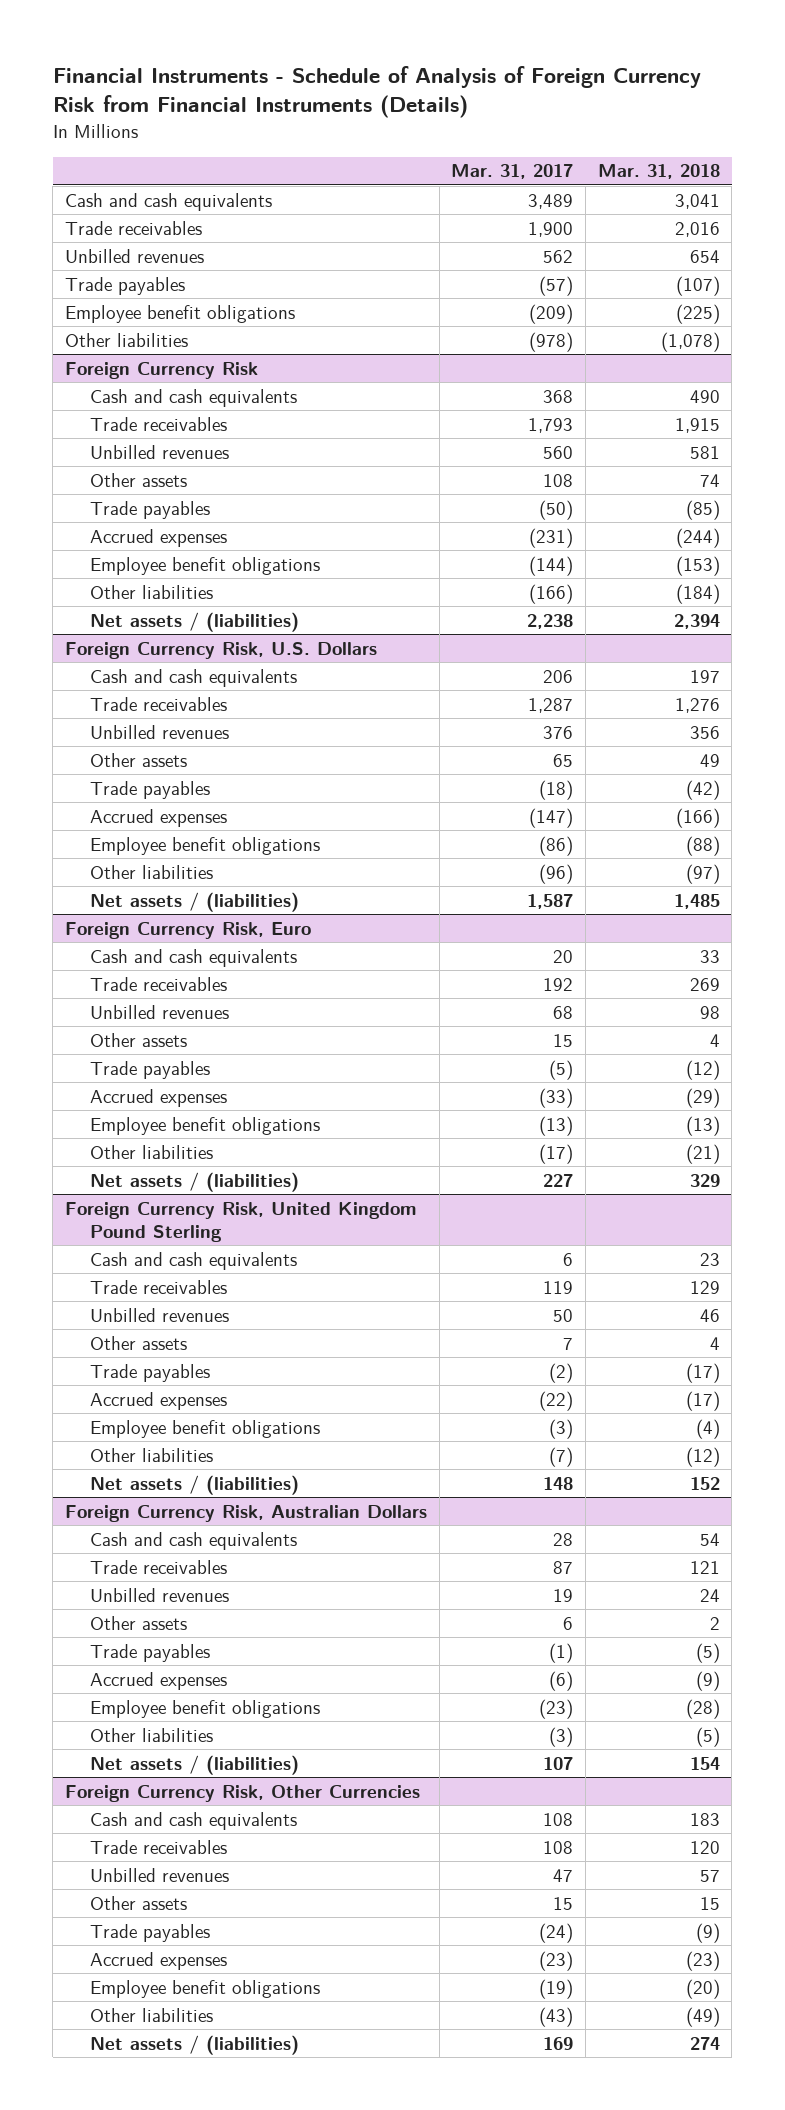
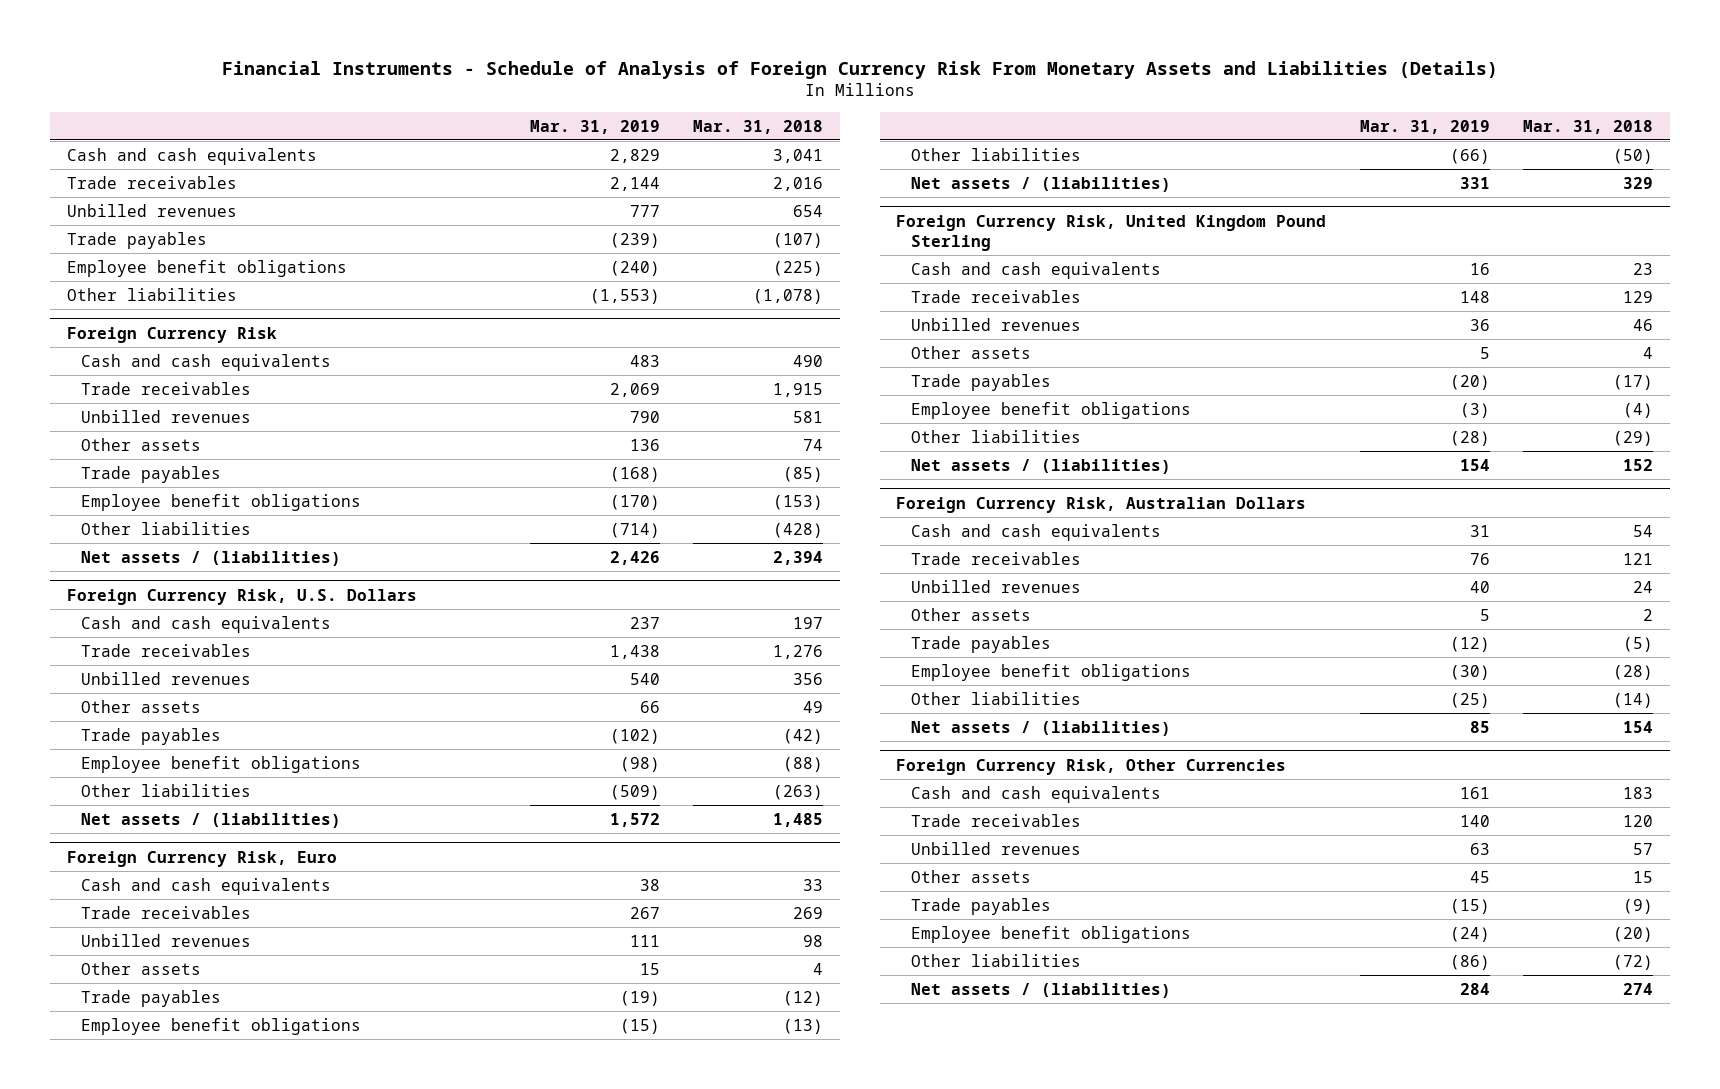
[52,65,701,119] Financial Instruments - Schedule of Analysis of Foreign Currency Risk from Financial Instruments (Details) -> [221,60,1498,79] Financial Instruments - Schedule of Analysis of Foreign Currency Risk From Monetary Assets and Liabilities (Details)
[451,164,574,180] Mar. 31, 2017 -> none
none -> [529,119,660,134] Mar. 31, 2019
[89,528,227,547] Accrued expenses -> none
[675,583,720,604] (184) -> [773,522,824,538] (428)
[89,808,227,827] Accrued expenses -> none
[685,863,720,884] (97) -> [773,784,824,800] (263)
[89,1088,227,1107] Accrued expenses -> none
[685,1143,720,1164] (21) -> [1613,148,1654,164] (50)
[89,1391,227,1410] Accrued expenses -> none
[685,1446,720,1467] (12) -> [1613,430,1654,446] (29)
[89,1671,227,1690] Accrued expenses -> none
[695,1726,720,1747] (5) -> [1613,692,1654,708] (14)
[89,1951,227,1970] Accrued expenses -> none
[685,2006,720,2027] (49) -> [1613,954,1654,970] (72)

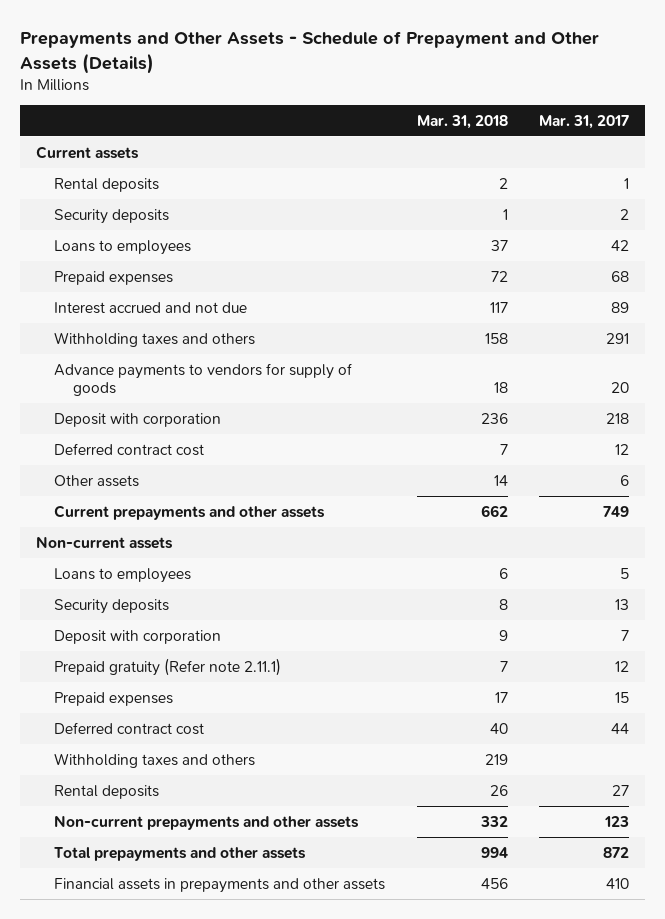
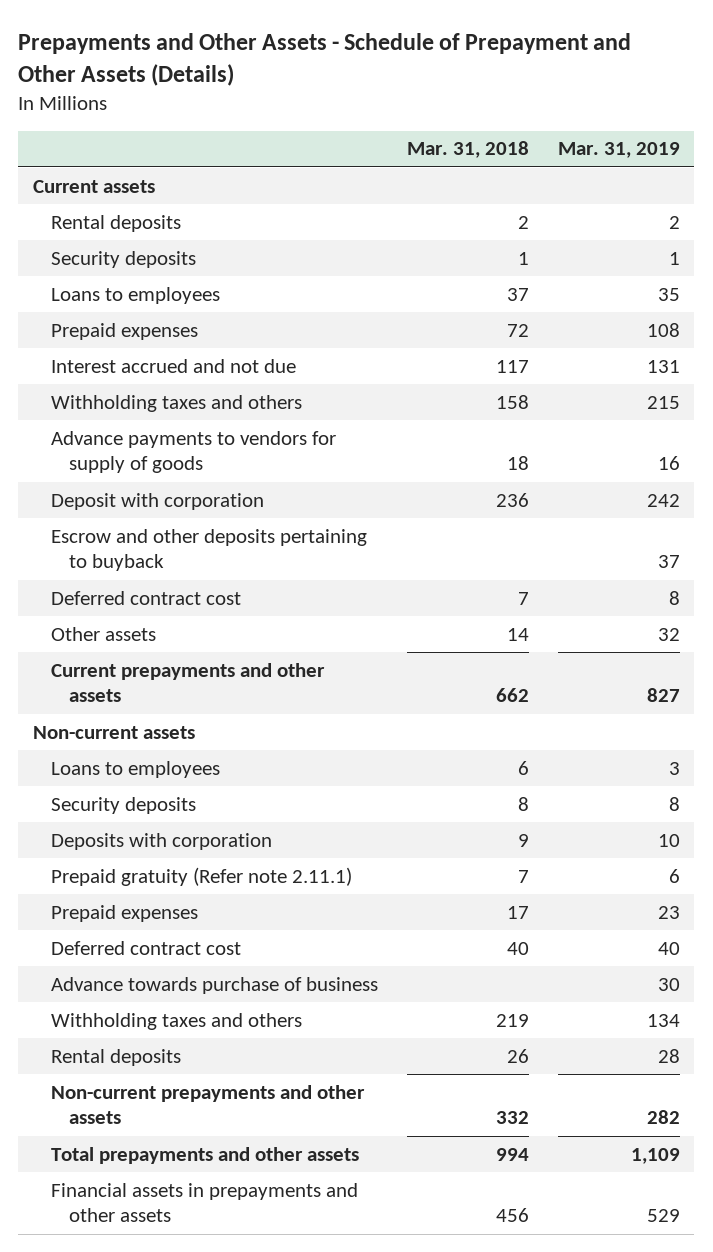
[538,115,629,130] Mar. 31, 2017 -> none
none -> [557,142,680,159] Mar. 31, 2019
none -> [51,528,368,572] Escrow and other deposits pertaining to buyback
[54,629,222,644] Deposit with corporation -> [51,832,273,850] Deposits with corporation
none -> [51,976,379,994] Advance towards purchase of business

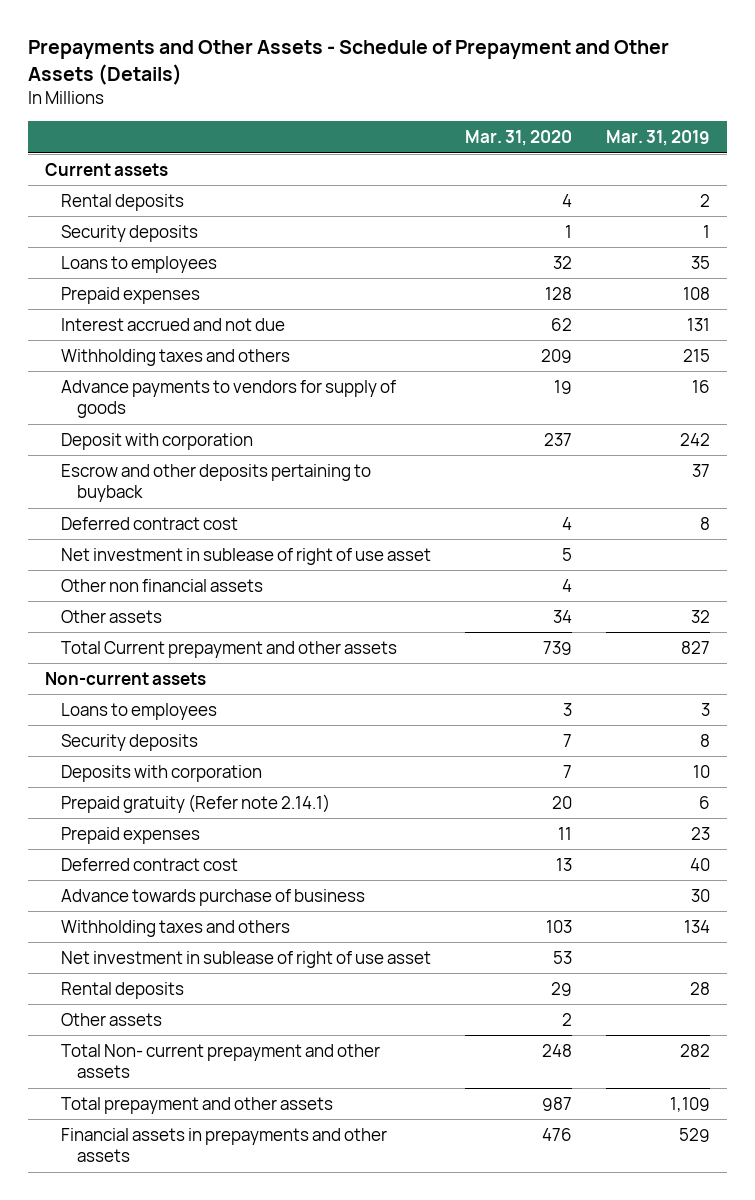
[406,141,529,159] Mar. 31, 2018 -> none
none -> [465,130,573,147] Mar. 31, 2020
none -> [61,547,432,565] Net investment in sublease of right of use asset
none -> [61,578,264,592] Other non financial assets
[51,662,326,703] Current prepayments and other assets -> [61,640,398,658] Total Current prepayment and other assets
[51,866,353,886] Prepaid gratuity (Refer note 2.11.1) -> [61,793,331,813] Prepaid gratuity (Refer note 2.14.1)
none -> [61,950,432,968] Net investment in sublease of right of use asset
none -> [61,1012,163,1026] Other assets
[51,1084,366,1125] Non-current prepayments and other assets -> [61,1043,381,1079] Total Non- current prepayment and other assets
[51,1146,360,1164] Total prepayments and other assets -> [61,1096,334,1114] Total prepayment and other assets

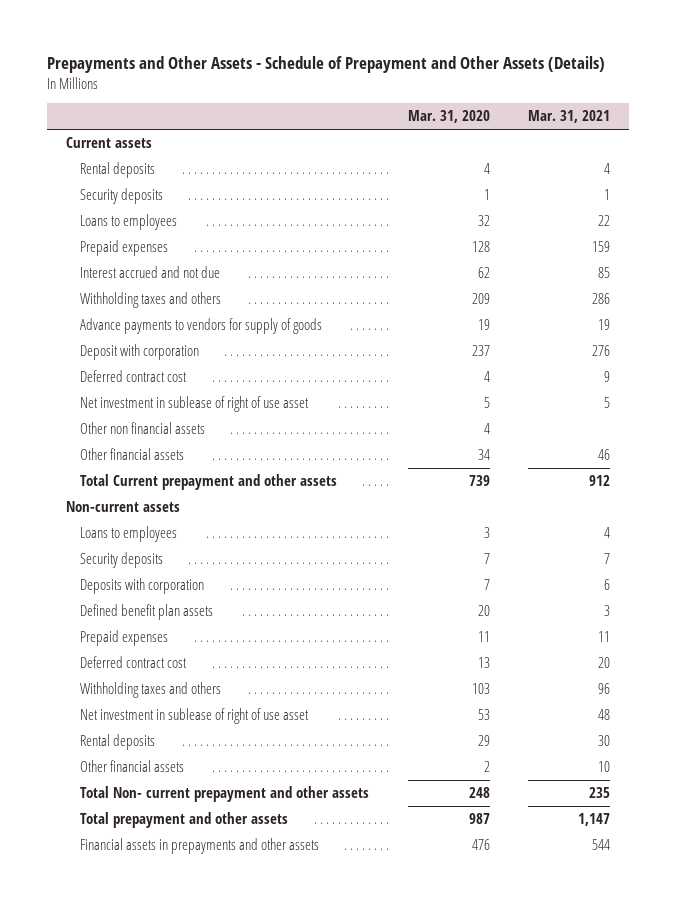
[605,130,710,147] Mar. 31, 2019 -> none
none -> [528,110,611,124] Mar. 31, 2021
[61,463,372,503] Escrow and other deposits pertaining to buyback -> none
[61,609,163,623] Other assets -> [80,448,185,461] Other financial assets
[61,793,331,813] Prepaid gratuity (Refer note 2.14.1) -> [80,604,214,621] Defined benefit plan assets
[61,888,366,906] Advance towards purchase of business -> none
[61,1012,163,1026] Other assets -> [80,760,185,773] Other financial assets

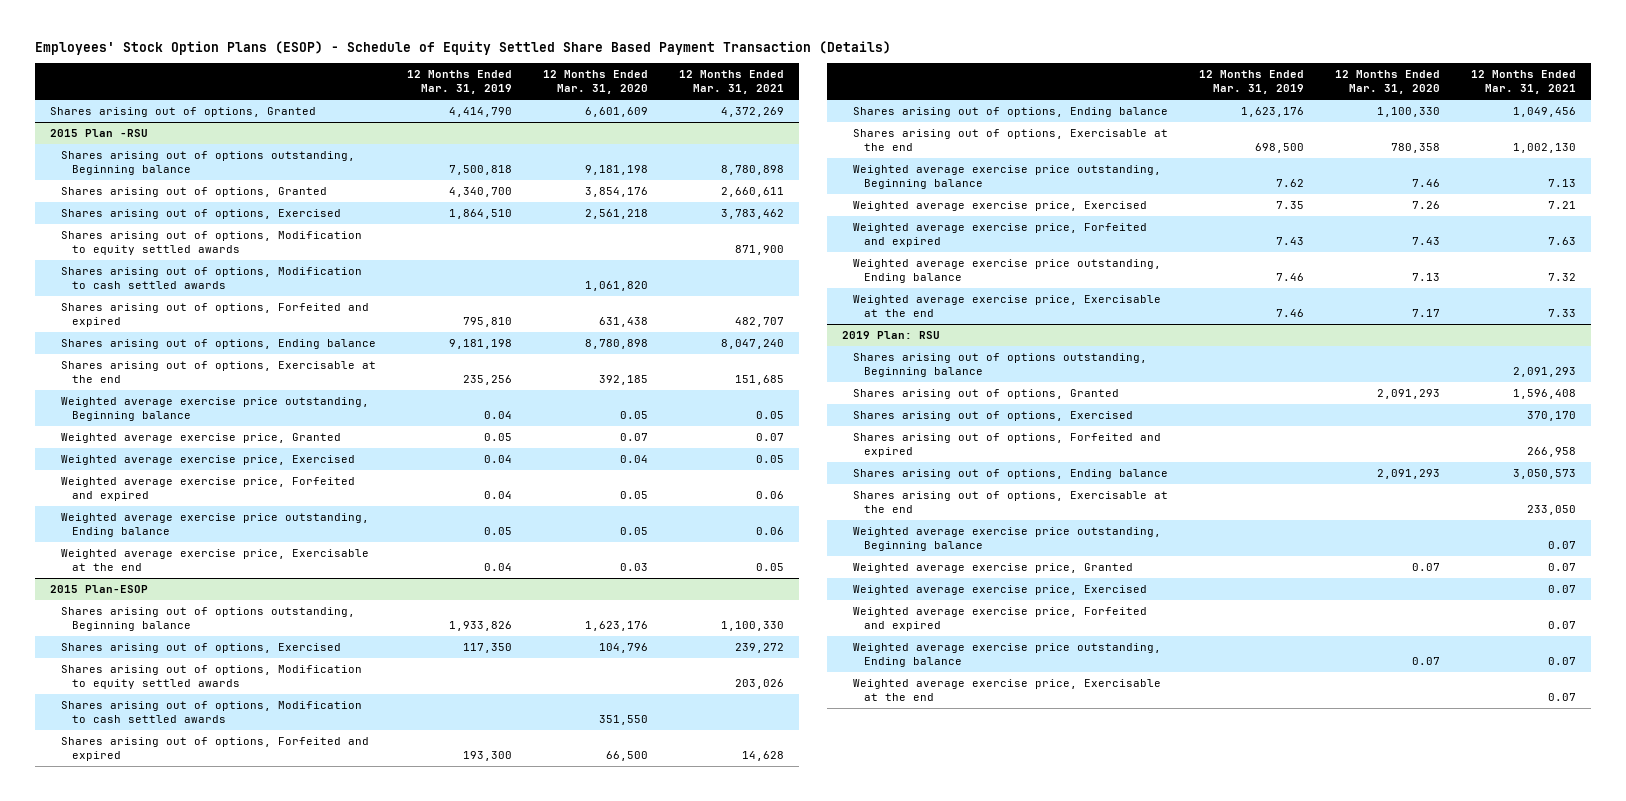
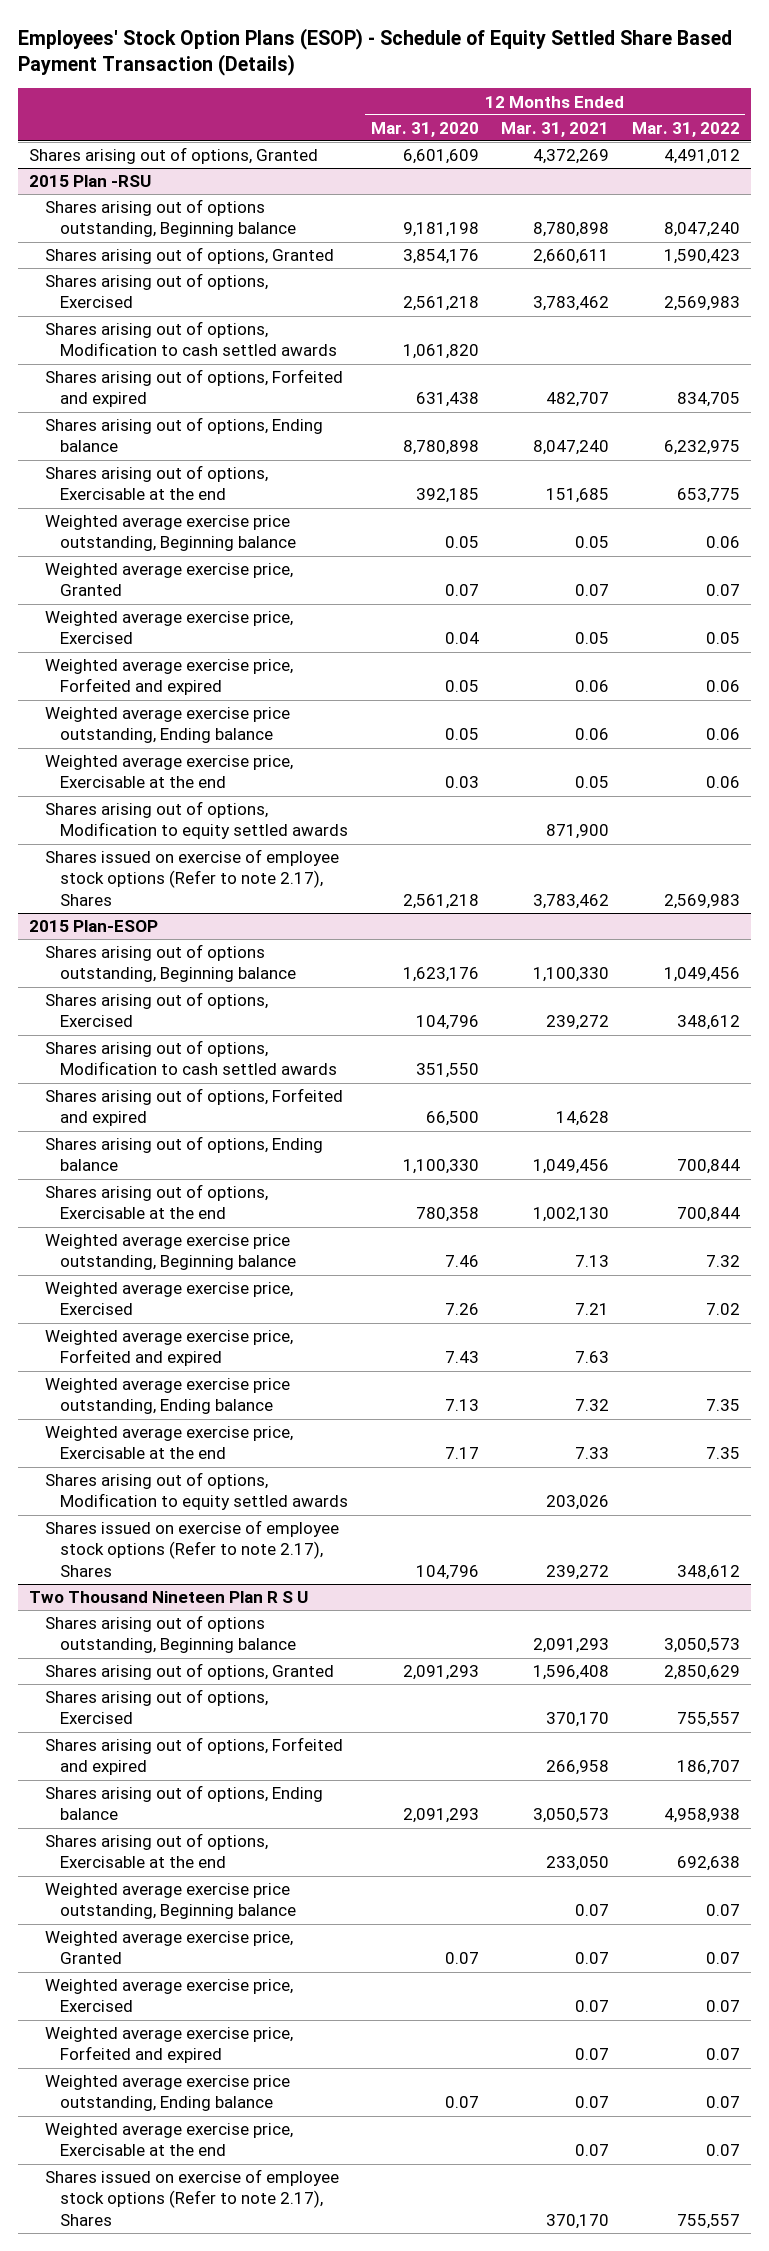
[407,70,513,95] 12 Months Ended Mar. 31, 2019 -> none
none -> [631,121,740,137] Mar. 31, 2022
[61,231,363,256] Shares arising out of options, Modification to equity settled awards -> [44,801,349,840] Shares arising out of options, Modification to equity settled awards
none -> [44,849,339,906] Shares issued on exercise of employee stock options (Refer to note 2.17), Shares
[61,665,363,690] Shares arising out of options, Modification to equity settled awards -> [44,1472,349,1511] Shares arising out of options, Modification to equity settled awards
none -> [44,1520,339,1577] Shares issued on exercise of employee stock options (Refer to note 2.17), Shares
[842,331,941,340] 2019 Plan: RSU -> [29,1591,309,1604] Two Thousand Nineteen Plan R S U
none -> [44,2169,339,2226] Shares issued on exercise of employee stock options (Refer to note 2.17), Shares

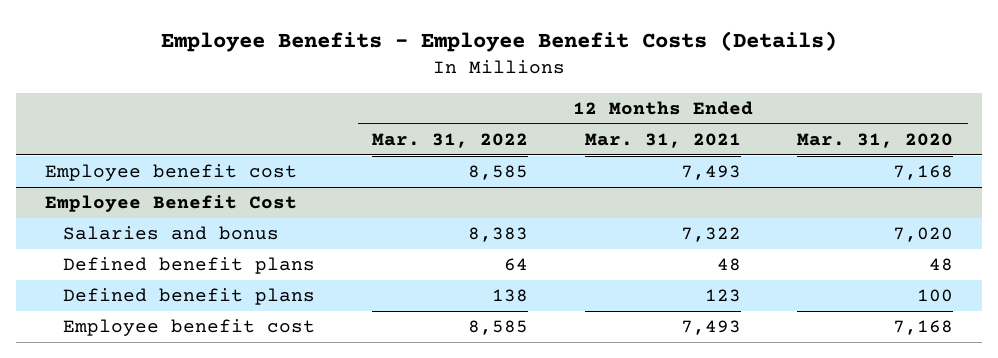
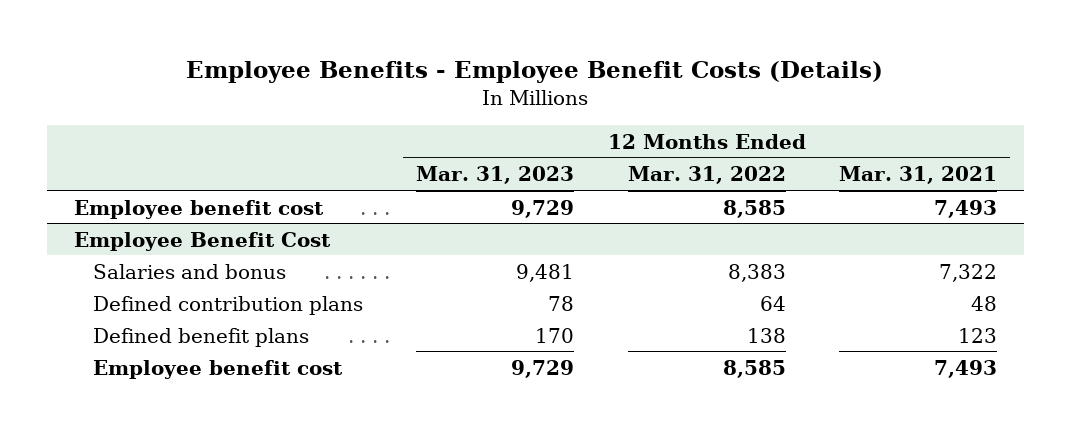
[797,132,954,148] Mar. 31, 2020 -> none
none -> [416,166,575,185] Mar. 31, 2023
[63,257,316,275] Defined benefit plans -> [92,295,363,315] Defined contribution plans

